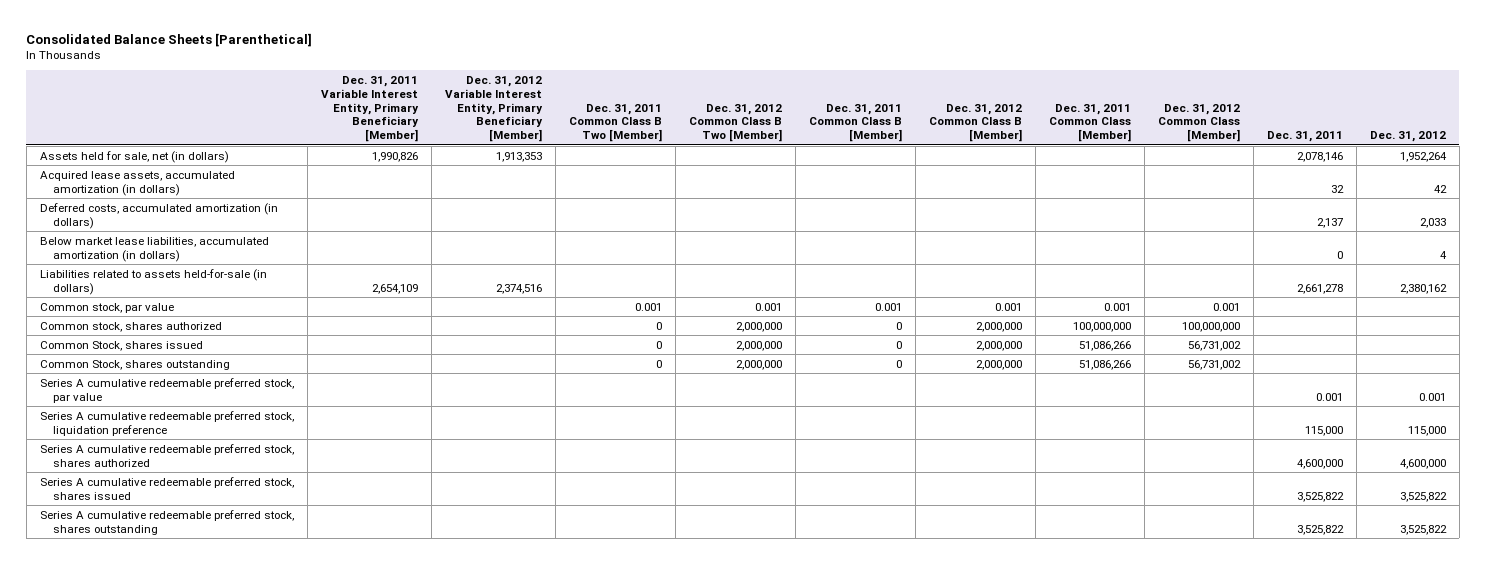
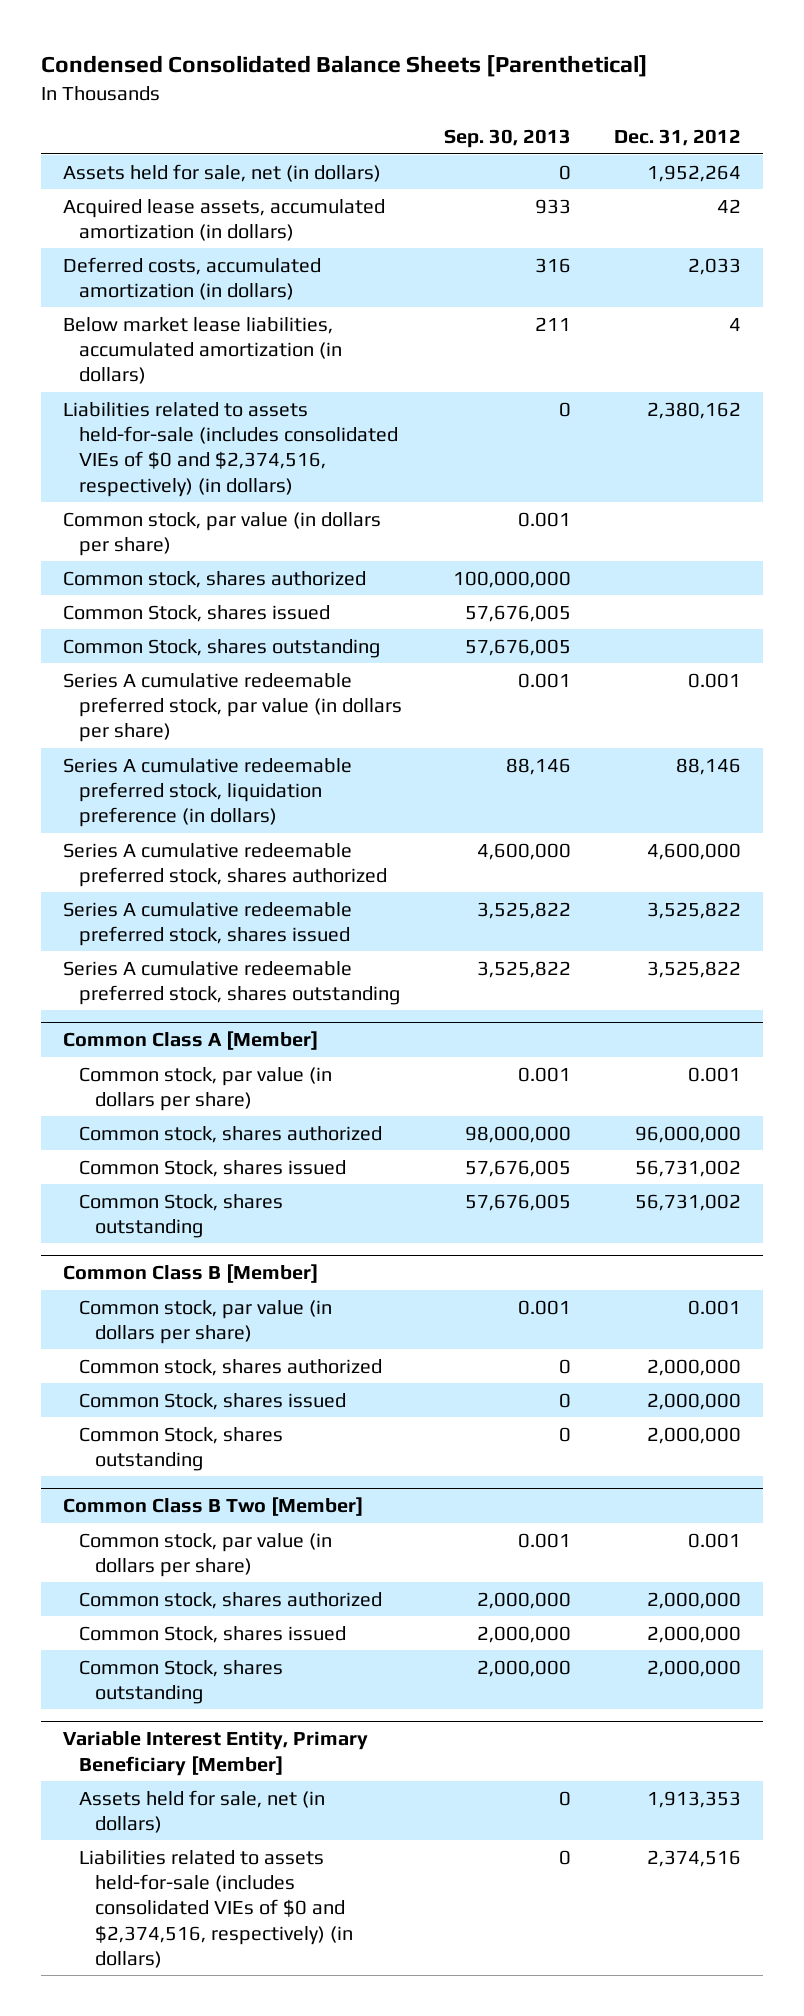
[26,32,313,47] Consolidated Balance Sheets [Parenthetical] -> [41,55,649,78] Condensed Consolidated Balance Sheets [Parenthetical]
[320,75,419,143] Dec. 31, 2011 Variable Interest Entity, Primary Beneficiary [Member] -> none
[444,75,543,143] Dec. 31, 2012 Variable Interest Entity, Primary Beneficiary [Member] -> none
[568,103,662,143] Dec. 31, 2011 Common Class B Two [Member] -> none
[688,103,782,143] Dec. 31, 2012 Common Class B Two [Member] -> none
[808,103,902,143] Dec. 31, 2011 Common Class B [Member] -> none
[928,103,1022,143] Dec. 31, 2012 Common Class B [Member] -> none
[1048,103,1131,143] Dec. 31, 2011 Common Class [Member] -> none
[1157,103,1240,143] Dec. 31, 2012 Common Class [Member] -> none
[1266,131,1343,143] Dec. 31, 2011 -> none
none -> [444,129,572,149] Sep. 30, 2013
[39,268,267,295] Liabilities related to assets held-for-sale (in dollars) -> [62,401,398,497] Liabilities related to assets held-for-sale (includes consolidated VIEs of $0 and $2,374,516, respectively) (in dollars)
[39,302,174,313] Common stock, par value -> [62,511,381,556] Common stock, par value (in dollars per share)
[39,377,294,403] Series A cumulative redeemable preferred stock, par value -> [62,672,402,743] Series A cumulative redeemable preferred stock, par value (in dollars per share)
[39,410,294,436] Series A cumulative redeemable preferred stock, liquidation preference -> [62,757,352,828] Series A cumulative redeemable preferred stock, liquidation preference (in dollars)
[1407,425,1446,436] 115,000 -> [676,757,742,775] 88,146
none -> [62,1031,318,1051] Common Class A [Member]
none -> [78,1066,332,1111] Common stock, par value (in dollars per share)
none -> [78,1125,382,1143] Common stock, shares authorized
none -> [78,1159,346,1177] Common Stock, shares issued
none -> [78,1193,283,1238] Common Stock, shares outstanding
none -> [62,1264,318,1284] Common Class B [Member]
none -> [78,1299,332,1344] Common stock, par value (in dollars per share)
none -> [78,1358,382,1376] Common stock, shares authorized
none -> [78,1392,346,1410] Common Stock, shares issued
none -> [78,1426,283,1471] Common Stock, shares outstanding
none -> [62,1497,363,1517] Common Class B Two [Member]
none -> [78,1532,332,1577] Common stock, par value (in dollars per share)
none -> [78,1591,382,1609] Common stock, shares authorized
none -> [78,1625,346,1643] Common Stock, shares issued
none -> [78,1659,283,1704] Common Stock, shares outstanding
none -> [62,1731,368,1776] Variable Interest Entity, Primary Beneficiary [Member]
none -> [78,1789,325,1833] Assets held for sale, net (in dollars)
none -> [78,1849,353,1968] Liabilities related to assets held-for-sale (includes consolidated VIEs of $0 and $2,374,516, respectively) (in dollars)

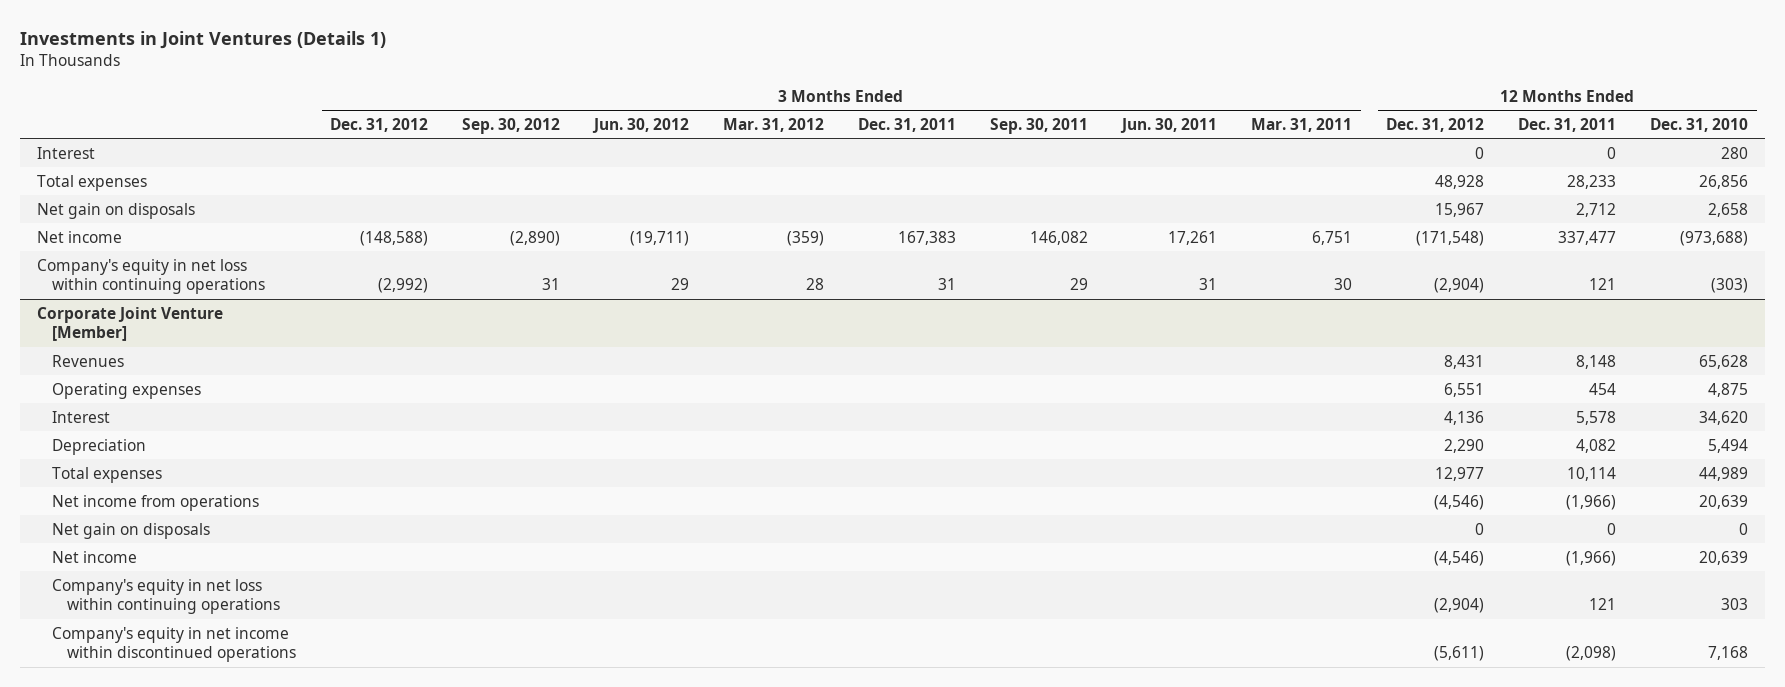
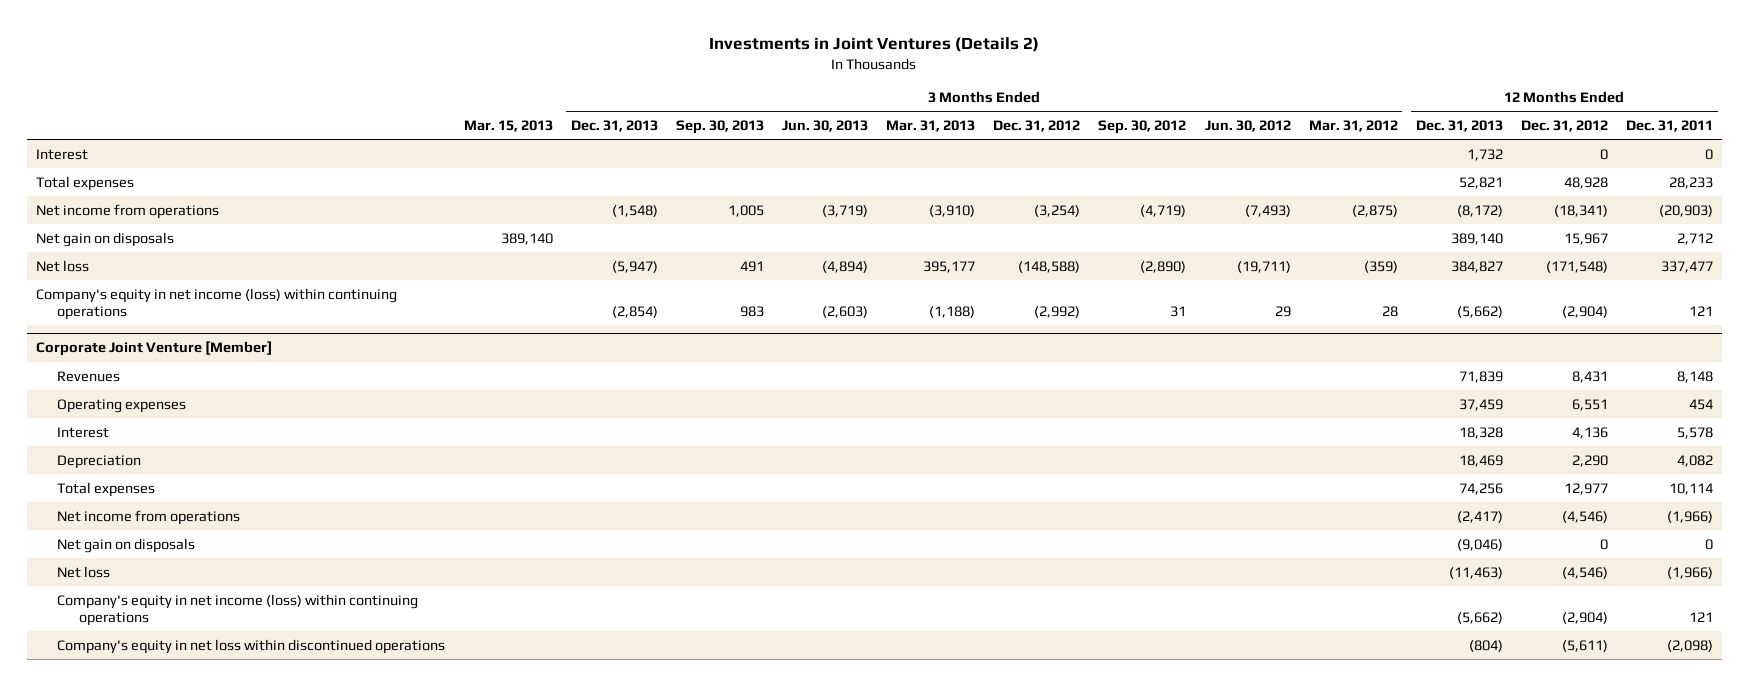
[20,30,387,49] Investments in Joint Ventures (Details 1) -> [709,37,1040,53] Investments in Joint Ventures (Details 2)
[858,117,957,132] Dec. 31, 2011 -> none
[990,117,1089,134] Sep. 30, 2011 -> none
[1120,117,1218,133] Jun. 30, 2011 -> none
[1251,117,1353,132] Mar. 31, 2011 -> none
[1650,117,1749,132] Dec. 31, 2010 -> none
none -> [463,120,553,133] Mar. 15, 2013
none -> [570,120,658,133] Dec. 31, 2013
none -> [675,120,764,135] Sep. 30, 2013
none -> [781,120,868,133] Jun. 30, 2013
none -> [886,120,976,133] Mar. 31, 2013
none -> [1415,120,1503,133] Dec. 31, 2013
none -> [35,203,219,219] Net income from operations
[37,230,123,243] Net income -> [35,259,89,272] Net loss
[37,258,266,295] Company's equity in net loss within continuing operations -> [35,287,397,321] Company's equity in net income (loss) within continuing operations
[52,550,138,563] Net income -> [57,565,111,578] Net loss
[52,578,281,615] Company's equity in net loss within continuing operations -> [57,593,419,627] Company's equity in net income (loss) within continuing operations
[52,626,297,663] Company's equity in net income within discontinued operations -> [57,638,446,654] Company's equity in net loss within discontinued operations

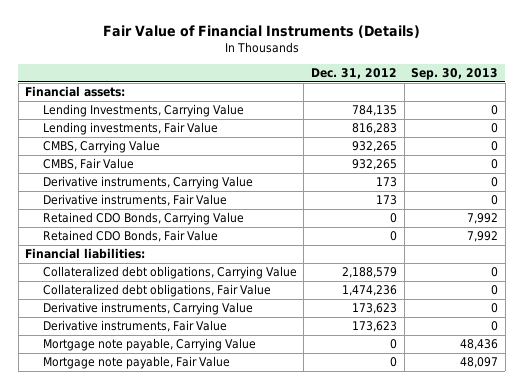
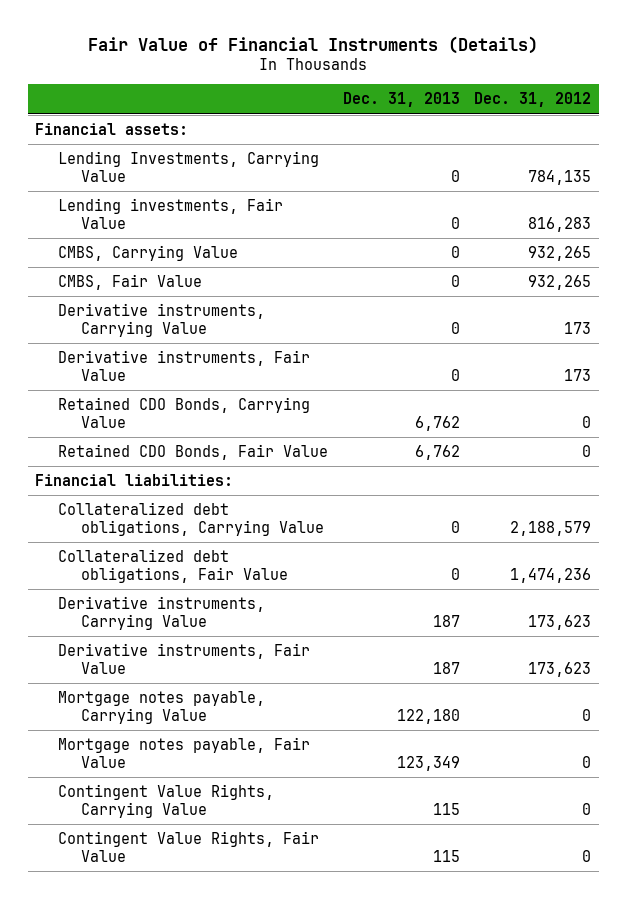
[411,68,499,81] Sep. 30, 2013 -> none
none -> [342,92,460,108] Dec. 31, 2013
[42,338,256,352] Mortgage note payable, Carrying Value -> [58,690,266,724] Mortgage notes payable, Carrying Value
[42,356,230,370] Mortgage note payable, Fair Value -> [58,736,311,768] Mortgage notes payable, Fair Value
none -> [58,783,275,818] Contingent Value Rights, Carrying Value
none -> [58,830,320,862] Contingent Value Rights, Fair Value

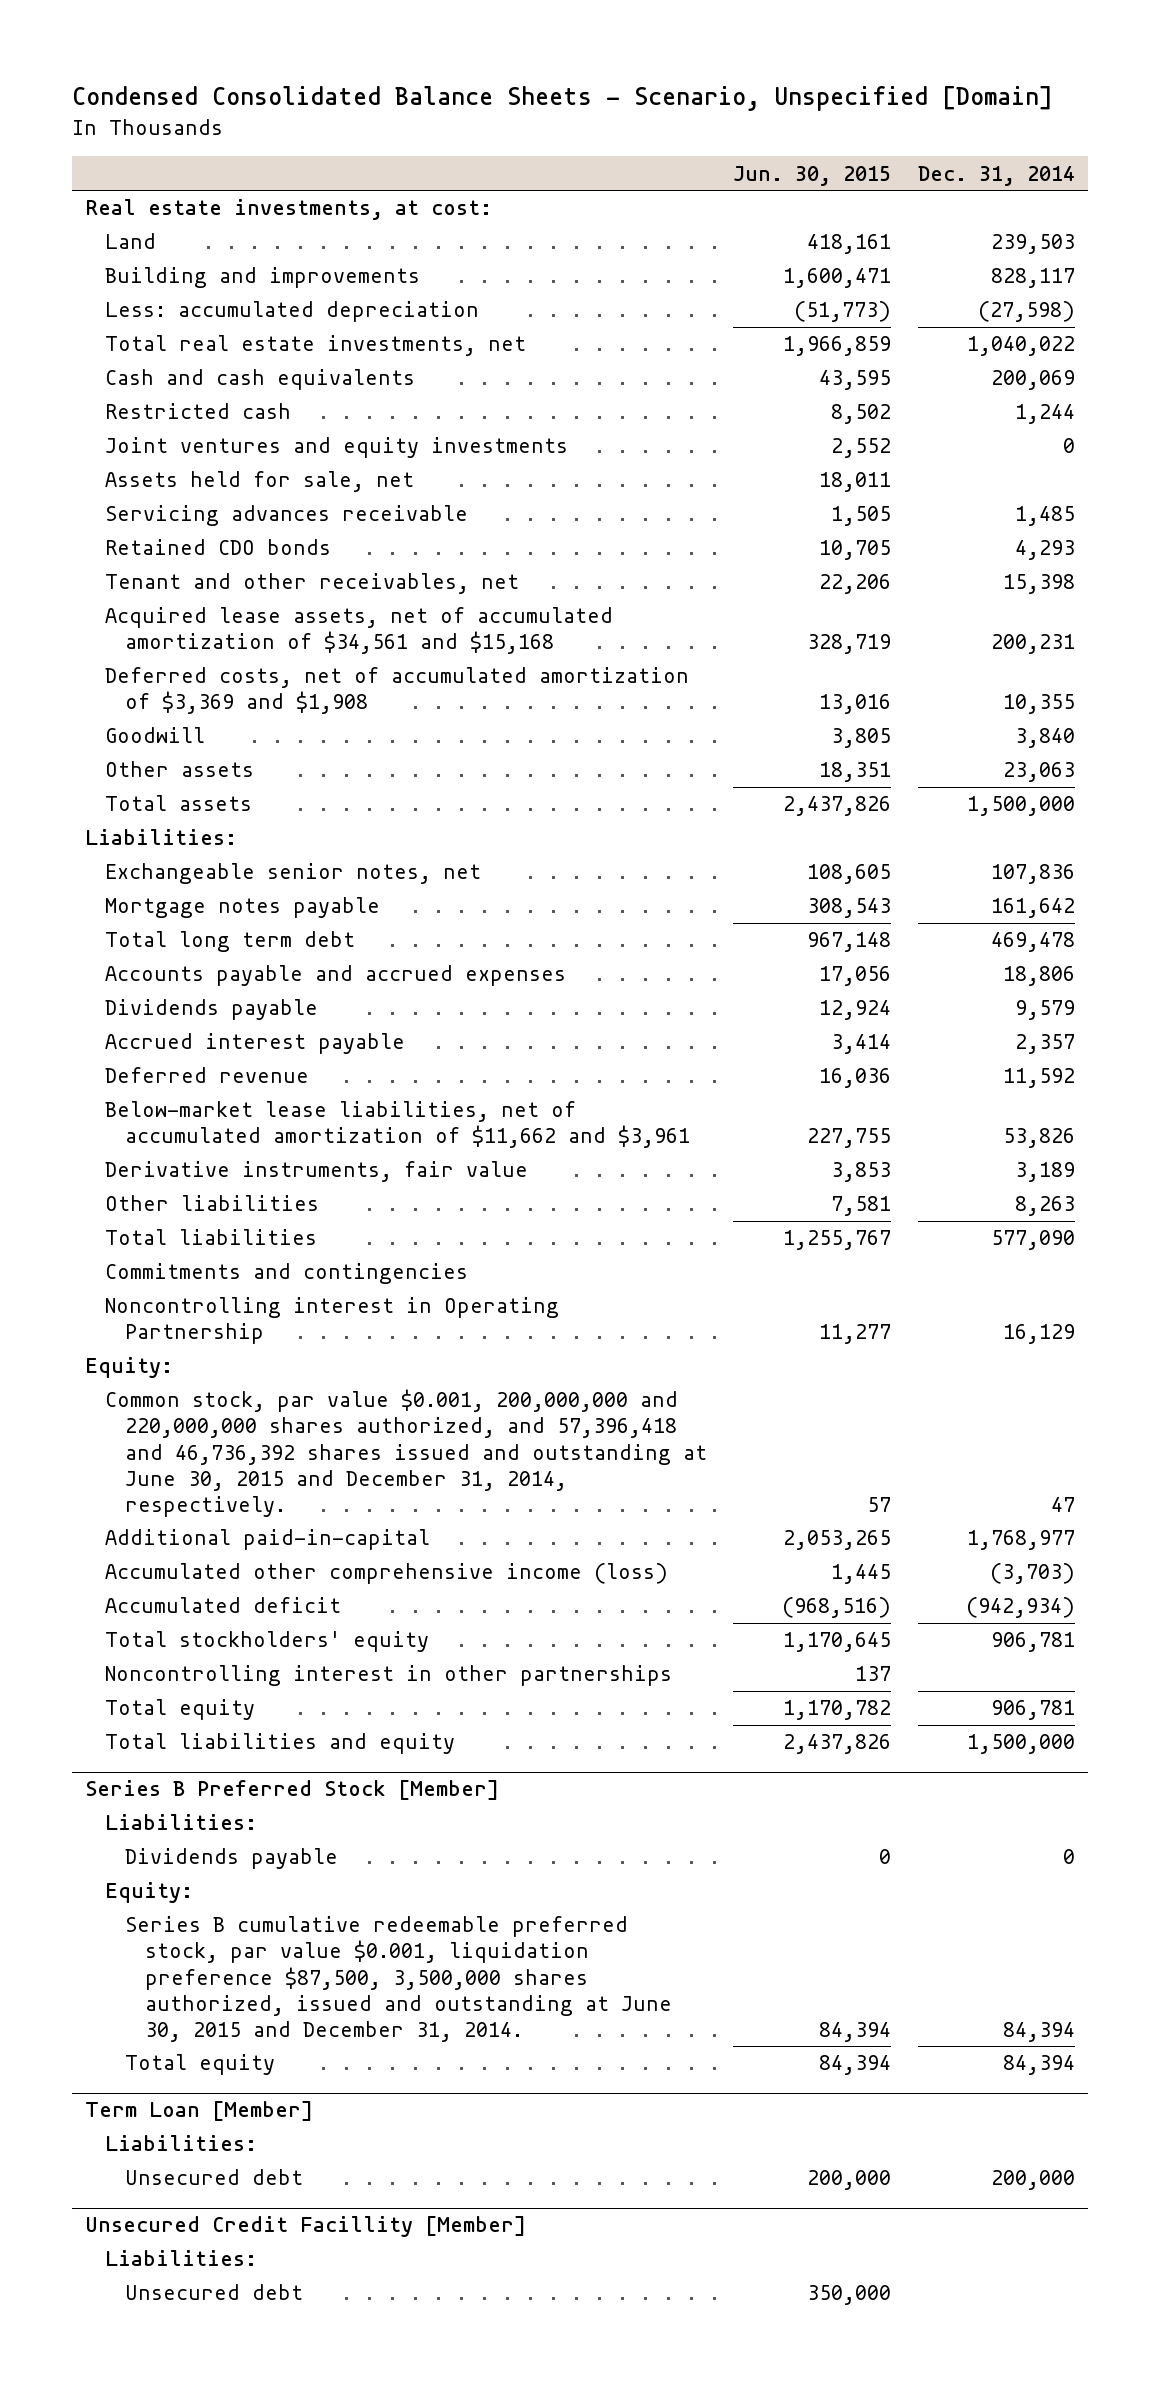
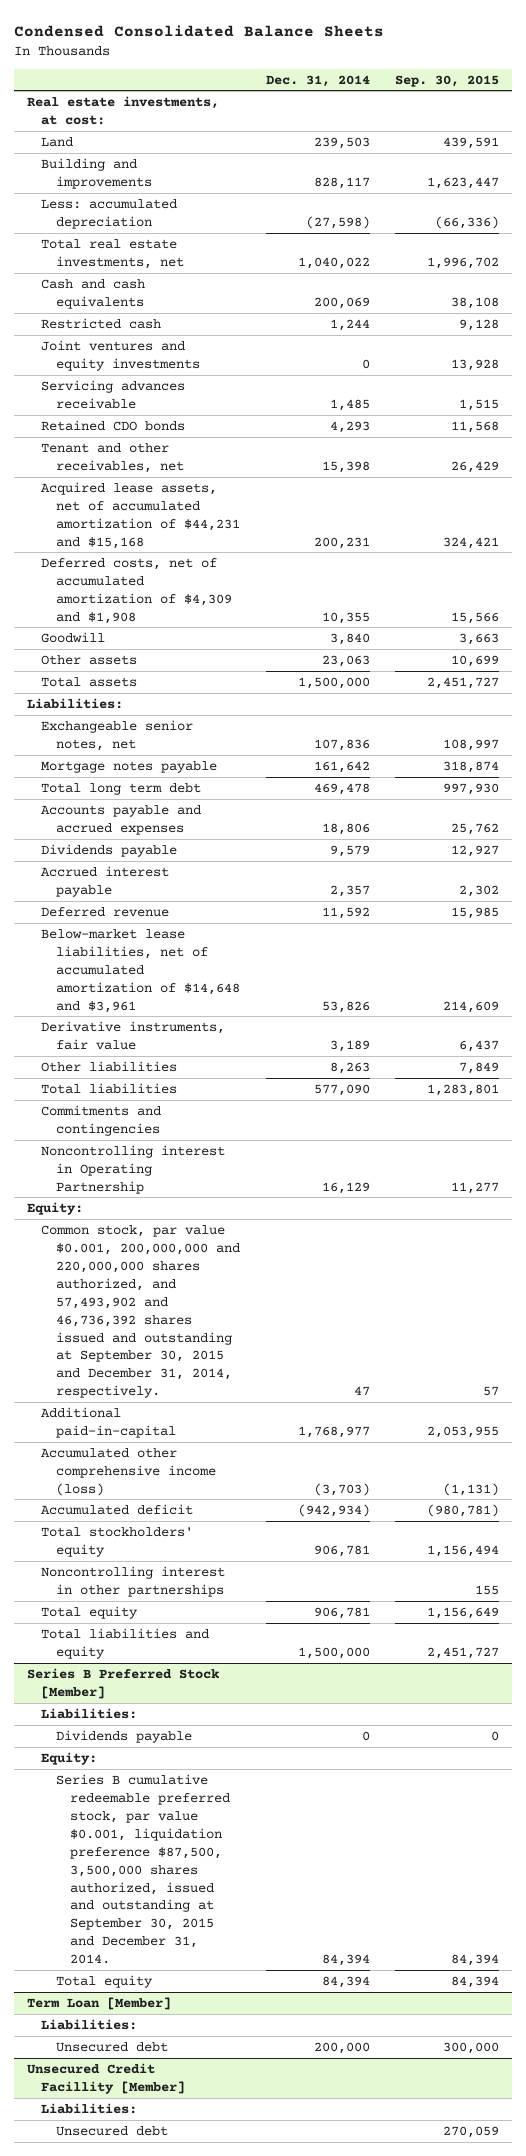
[71,86,1053,112] Condensed Consolidated Balance Sheets - Scenario, Unspecified [Domain] -> [14,24,385,37] Condensed Consolidated Balance Sheets
[733,165,892,186] Jun. 30, 2015 -> none
none -> [395,74,500,87] Sep. 30, 2015
[105,471,415,493] Assets held for sale, net -> none
[105,607,614,655] Acquired lease assets, net of accumulated amortization of $34,561 and $15,168 -> [41,481,240,549] Acquired lease assets, net of accumulated amortization of $44,231 and $15,168
[105,667,690,715] Deferred costs, net of accumulated amortization of $3,369 and $1,908 -> [41,557,232,624] Deferred costs, net of accumulated amortization of $4,309 and $1,908
[105,1101,691,1149] Below-market lease liabilities, net of accumulated amortization of $11,662 and $3,961 -> [41,928,240,1013] Below-market lease liabilities, net of accumulated amortization of $14,648 and $3,961
[105,1389,708,1517] Common stock, par value $0.001, 200,000,000 and 220,000,000 shares authorized, and 57,396,418 and 46,736,392 shares issued and outstanding at June 30, 2015 and December 31, 2014, respectively. -> [41,1224,240,1399] Common stock, par value $0.001, 200,000,000 and 220,000,000 shares authorized, and 57,493,902 and 46,736,392 shares issued and outstanding at September 30, 2015 and December 31, 2014, respectively.
[125,1916,673,2042] Series B cumulative redeemable preferred stock, par value $0.001, liquidation preference $87,500, 3,500,000 shares authorized, issued and outstanding at June 30, 2015 and December 31, 2014. -> [55,1773,231,1965] Series B cumulative redeemable preferred stock, par value $0.001, liquidation preference $87,500, 3,500,000 shares authorized, issued and outstanding at September 30, 2015 and December 31, 2014.

